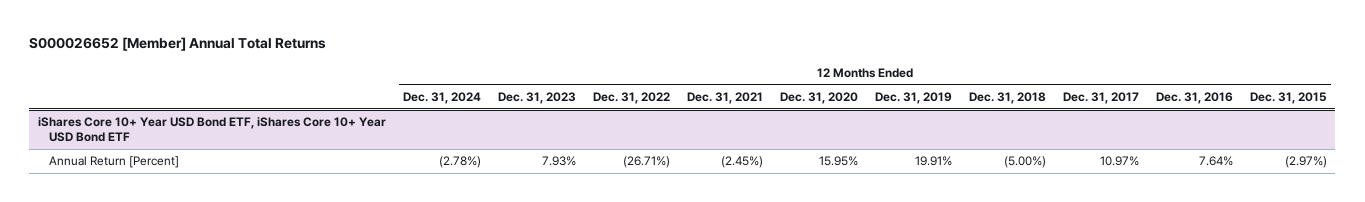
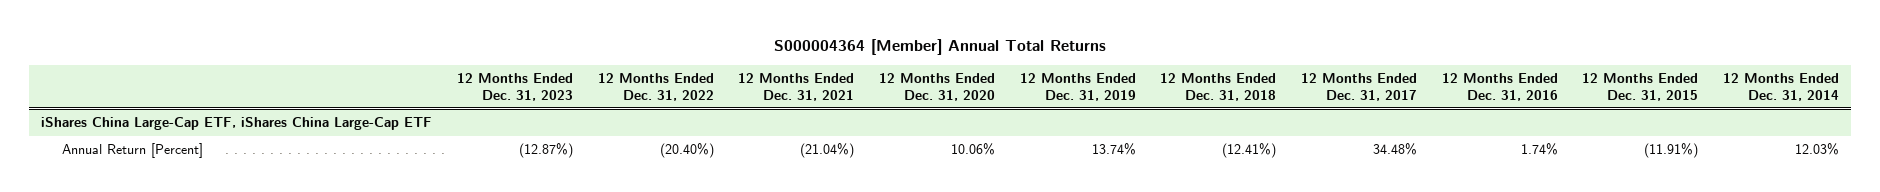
[29,37,327,52] S000026652 [Member] Annual Total Returns -> [774,38,1107,55] S000004364 [Member] Annual Total Returns
[402,91,481,104] Dec. 31, 2024 -> none
none -> [1722,72,1839,101] 12 Months Ended Dec. 31, 2014
[37,117,386,143] iShares Core 10+ Year USD Bond ETF, iShares Core 10+ Year USD Bond ETF -> none
none -> [41,117,433,131] iShares China Large-Cap ETF, iShares China Large-Cap ETF
[541,156,576,167] 7.93% -> [519,143,574,159] (12.87%)
[622,156,670,169] (26.71%) -> [659,143,714,159] (20.40%)
[720,156,763,169] (2.45%) -> [800,143,855,159] (21.04%)
[818,156,858,167] 15.95% -> [951,143,996,156] 10.06%
[914,156,952,167] 19.91% -> [1091,143,1136,156] 13.74%
[1003,156,1046,169] (5.00%) -> [1222,143,1277,159] (12.41%)
[1099,156,1139,167] 10.97% -> [1372,143,1417,156] 34.48%
[1198,156,1233,167] 7.64% -> [1520,143,1558,156] 1.74%
[1284,156,1327,169] (2.97%) -> [1644,143,1699,159] (11.91%)

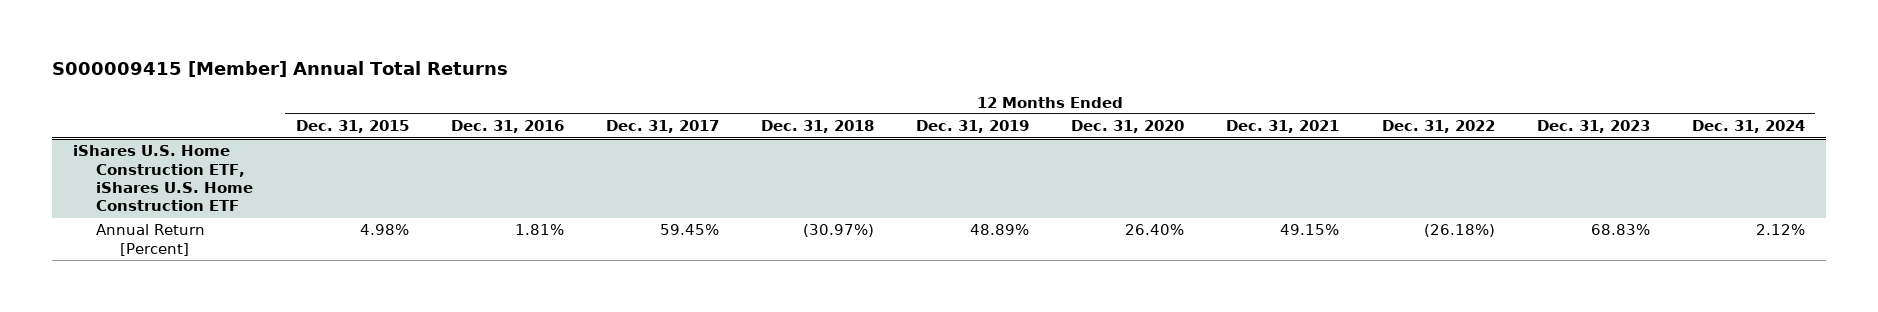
[774,38,1107,55] S000004364 [Member] Annual Total Returns -> [51,61,508,78] S000009415 [Member] Annual Total Returns
[1722,72,1839,101] 12 Months Ended Dec. 31, 2014 -> none
none -> [1691,120,1805,134] Dec. 31, 2024
[41,117,433,131] iShares China Large-Cap ETF, iShares China Large-Cap ETF -> none
none -> [73,145,254,212] iShares U.S. Home Construction ETF, iShares U.S. Home Construction ETF
[519,143,574,159] (12.87%) -> [1590,224,1650,236] 68.83%
[659,143,714,159] (20.40%) -> [1423,224,1495,238] (26.18%)
[800,143,855,159] (21.04%) -> [1280,224,1340,236] 49.15%
[951,143,996,156] 10.06% -> [1125,224,1185,236] 26.40%
[1091,143,1136,156] 13.74% -> [970,224,1030,236] 48.89%
[1222,143,1277,159] (12.41%) -> [803,224,875,238] (30.97%)
[1372,143,1417,156] 34.48% -> [659,224,719,236] 59.45%
[1520,143,1558,156] 1.74% -> [514,224,564,236] 1.81%
[1644,143,1699,159] (11.91%) -> [359,224,409,236] 4.98%

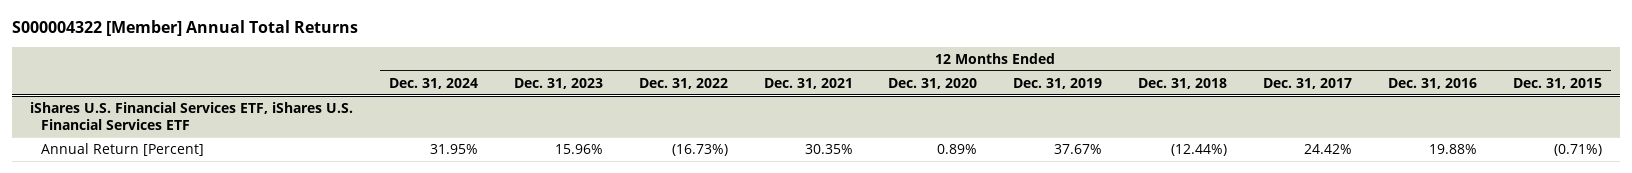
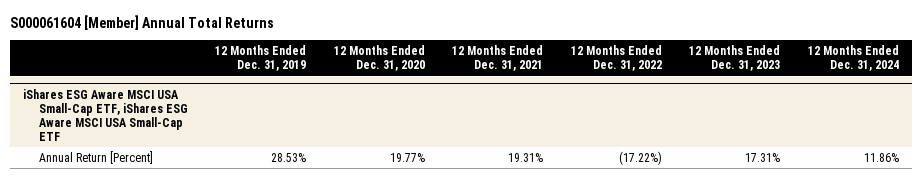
[11,19,358,36] S000004322 [Member] Annual Total Returns -> [9,15,274,31] S000061604 [Member] Annual Total Returns
[1138,77,1228,89] Dec. 31, 2018 -> none
[1263,77,1353,89] Dec. 31, 2017 -> none
[1388,77,1478,89] Dec. 31, 2016 -> none
[1513,77,1603,89] Dec. 31, 2015 -> none
[29,101,353,131] iShares U.S. Financial Services ETF, iShares U.S. Financial Services ETF -> none
none -> [23,88,188,141] iShares ESG Aware MSCI USA Small-Cap ETF, iShares ESG Aware MSCI USA Small-Cap ETF
[429,143,478,154] 31.95% -> [863,152,899,162] 11.86%
[554,143,603,154] 15.96% -> [745,152,781,162] 17.31%
[671,143,728,156] (16.73%) -> [618,150,662,165] (17.22%)
[804,143,853,154] 30.35% -> [508,152,544,162] 19.31%
[937,143,978,154] 0.89% -> [389,152,425,162] 19.77%
[1054,143,1103,154] 37.67% -> [271,152,307,162] 28.53%

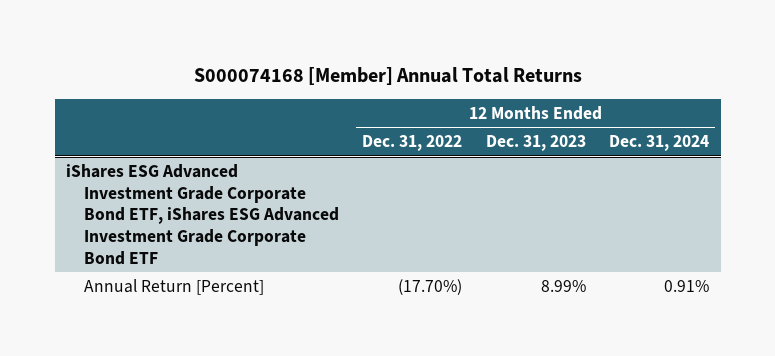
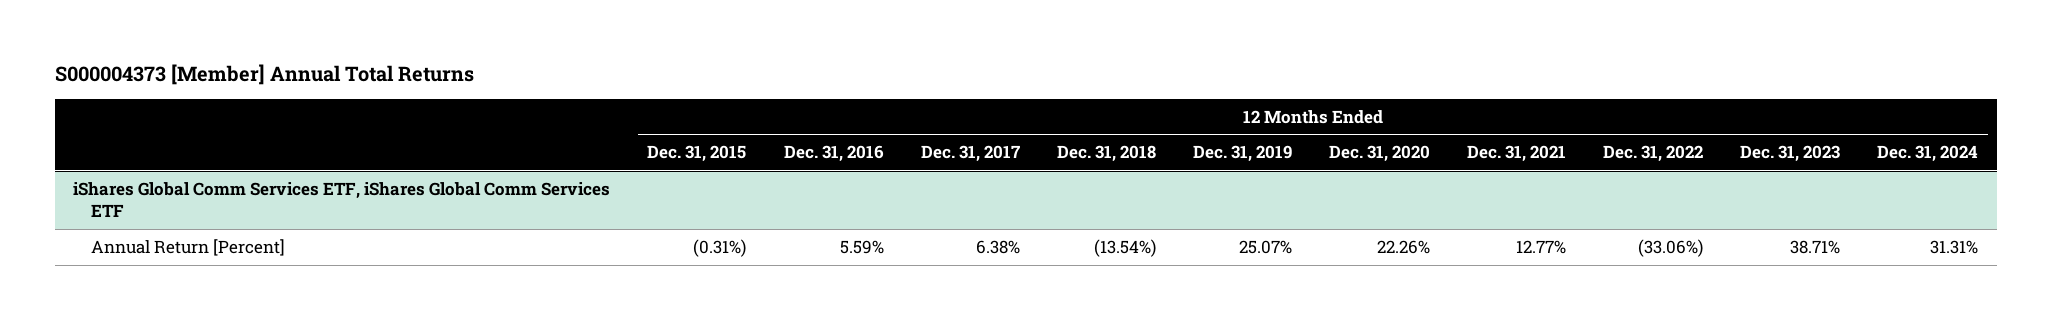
[193,66,582,85] S000074168 [Member] Annual Total Returns -> [54,64,474,86] S000004373 [Member] Annual Total Returns
none -> [647,145,747,163] Dec. 31, 2015
none -> [783,145,884,163] Dec. 31, 2016
none -> [920,145,1020,163] Dec. 31, 2017
none -> [1056,145,1156,163] Dec. 31, 2018
none -> [1192,145,1292,163] Dec. 31, 2019
none -> [1329,145,1431,163] Dec. 31, 2020
none -> [1467,145,1567,163] Dec. 31, 2021
[66,163,339,265] iShares ESG Advanced Investment Grade Corporate Bond ETF, iShares ESG Advanced Investment Grade Corporate Bond ETF -> none
none -> [73,181,611,218] iShares Global Comm Services ETF, iShares Global Comm Services ETF
[398,278,463,295] (17.70%) -> [1638,238,1704,257] (33.06%)
[540,279,586,292] 8.99% -> [1790,239,1841,254] 38.71%
[664,279,710,292] 0.91% -> [1930,239,1979,254] 31.31%

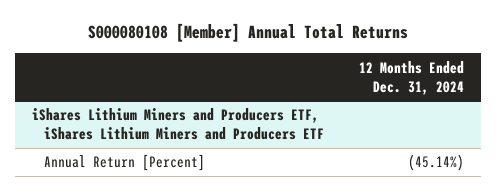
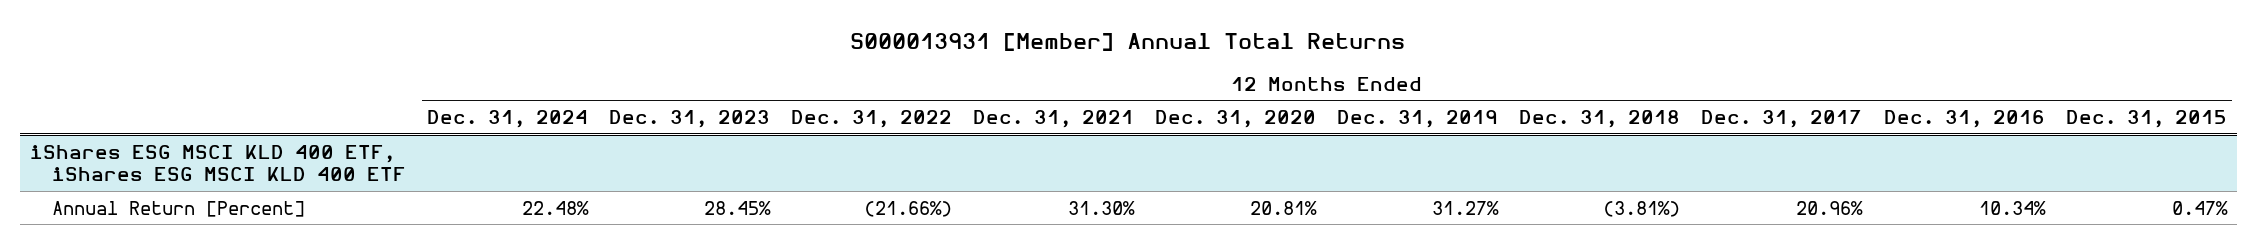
[87,23,408,43] S000080108 [Member] Annual Total Returns -> [850,32,1406,51] S000013931 [Member] Annual Total Returns
none -> [609,110,771,129] Dec. 31, 2023
none -> [791,110,953,129] Dec. 31, 2022
none -> [973,110,1135,129] Dec. 31, 2021
none -> [1155,110,1317,129] Dec. 31, 2020
none -> [1337,110,1499,129] Dec. 31, 2019
none -> [1519,110,1681,129] Dec. 31, 2018
none -> [1701,110,1863,129] Dec. 31, 2017
none -> [1883,110,2045,129] Dec. 31, 2016
none -> [2065,110,2227,129] Dec. 31, 2015
[31,108,325,141] iShares Lithium Miners and Producers ETF, iShares Lithium Miners and Producers ETF -> none
none -> [30,144,407,182] iShares ESG MSCI KLD 400 ETF, iShares ESG MSCI KLD 400 ETF
[407,154,464,172] (45.14%) -> [522,200,590,215] 22.48%

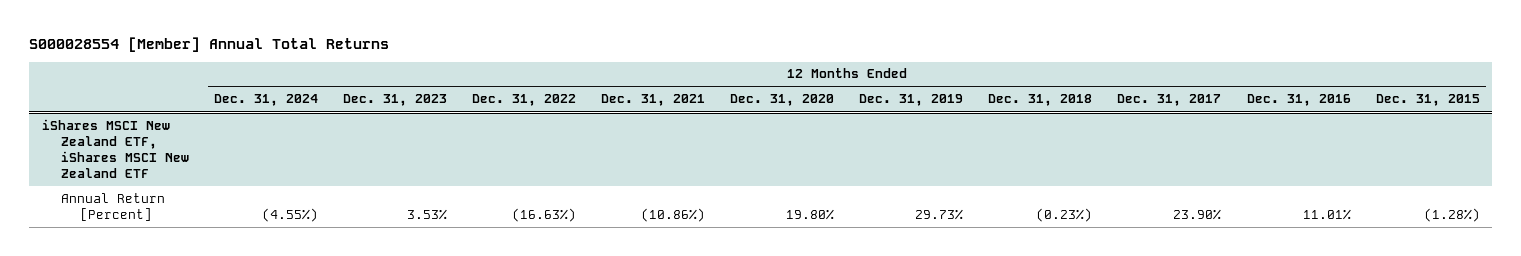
[850,32,1406,51] S000013931 [Member] Annual Total Returns -> [29,36,390,52] S000028554 [Member] Annual Total Returns
[30,144,407,182] iShares ESG MSCI KLD 400 ETF, iShares ESG MSCI KLD 400 ETF -> none
none -> [41,118,189,178] iShares MSCI New Zealand ETF, iShares MSCI New Zealand ETF
[522,200,590,215] 22.48% -> [262,207,319,222] (4.55%)
[704,200,772,215] 28.45% -> [407,208,448,220] 3.53%
[864,200,953,217] (21.66%) -> [512,207,577,222] (16.63%)
[1068,200,1136,215] 31.30% -> [641,207,706,222] (10.86%)
[1250,200,1318,215] 20.81% -> [786,208,835,220] 19.80%
[1432,200,1500,215] 31.27% -> [915,208,964,220] 29.73%
[1603,200,1681,217] (3.81%) -> [1036,207,1093,222] (0.23%)
[1796,200,1864,215] 20.96% -> [1173,208,1222,220] 23.90%
[1978,200,2046,215] 10.34% -> [1302,208,1351,220] 11.01%
[2171,200,2228,215] 0.47% -> [1423,207,1480,222] (1.28%)

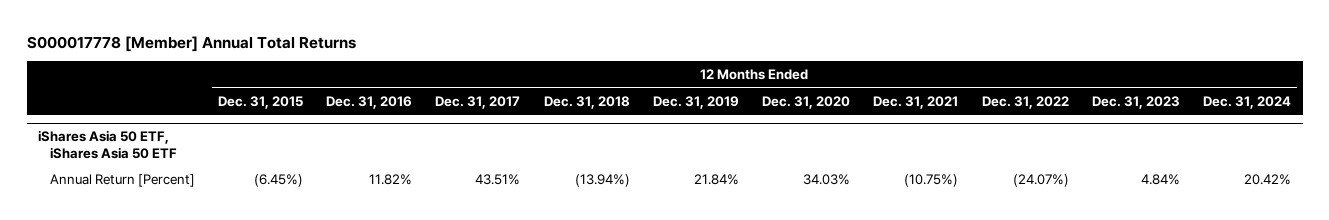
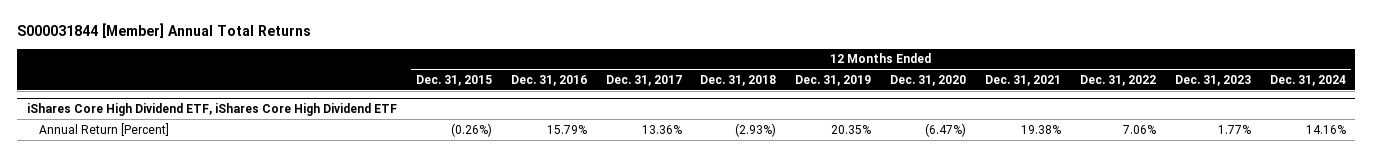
[26,35,356,52] S000017778 [Member] Annual Total Returns -> [17,23,312,39] S000031844 [Member] Annual Total Returns
[38,130,177,159] iShares Asia 50 ETF, iShares Asia 50 ETF -> none
none -> [26,103,397,117] iShares Core High Dividend ETF, iShares Core High Dividend ETF
[253,174,303,188] (6.45%) -> [450,122,492,137] (0.26%)
[369,174,413,186] 11.82% -> [546,124,587,134] 15.79%
[475,174,521,186] 43.51% -> [641,124,682,134] 13.36%
[574,174,630,188] (13.94%) -> [735,122,777,137] (2.93%)
[693,174,739,186] 21.84% -> [831,124,872,134] 20.35%
[803,174,851,186] 34.03% -> [925,122,967,137] (6.47%)
[904,174,959,188] (10.75%) -> [1021,124,1062,134] 19.38%
[1012,174,1069,188] (24.07%) -> [1123,124,1157,134] 7.06%
[1140,174,1180,186] 4.84% -> [1218,124,1252,134] 1.77%
[1244,174,1292,186] 20.42% -> [1305,124,1346,134] 14.16%

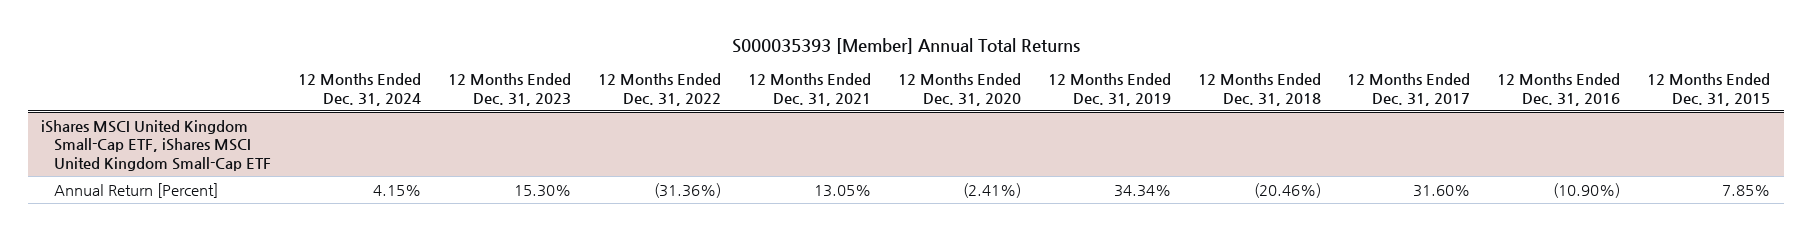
[17,23,312,39] S000031844 [Member] Annual Total Returns -> [731,37,1080,54] S000035393 [Member] Annual Total Returns
[26,103,397,117] iShares Core High Dividend ETF, iShares Core High Dividend ETF -> none
none -> [41,119,272,171] iShares MSCI United Kingdom Small-Cap ETF, iShares MSCI United Kingdom Small-Cap ETF
[450,122,492,137] (0.26%) -> [1722,184,1771,196] 7.85%
[546,124,587,134] 15.79% -> [1553,182,1621,198] (10.90%)
[641,124,682,134] 13.36% -> [1413,184,1471,197] 31.60%
[735,122,777,137] (2.93%) -> [1253,182,1321,198] (20.46%)
[831,124,872,134] 20.35% -> [1113,184,1171,197] 34.34%
[925,122,967,137] (6.47%) -> [962,182,1021,198] (2.41%)
[1021,124,1062,134] 19.38% -> [813,184,871,197] 13.05%
[1123,124,1157,134] 7.06% -> [653,182,721,198] (31.36%)
[1218,124,1252,134] 1.77% -> [513,184,571,197] 15.30%
[1305,124,1346,134] 14.16% -> [373,184,422,196] 4.15%

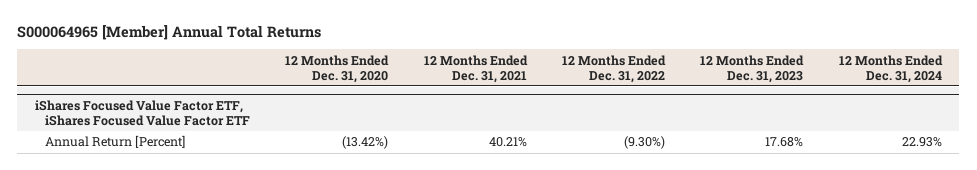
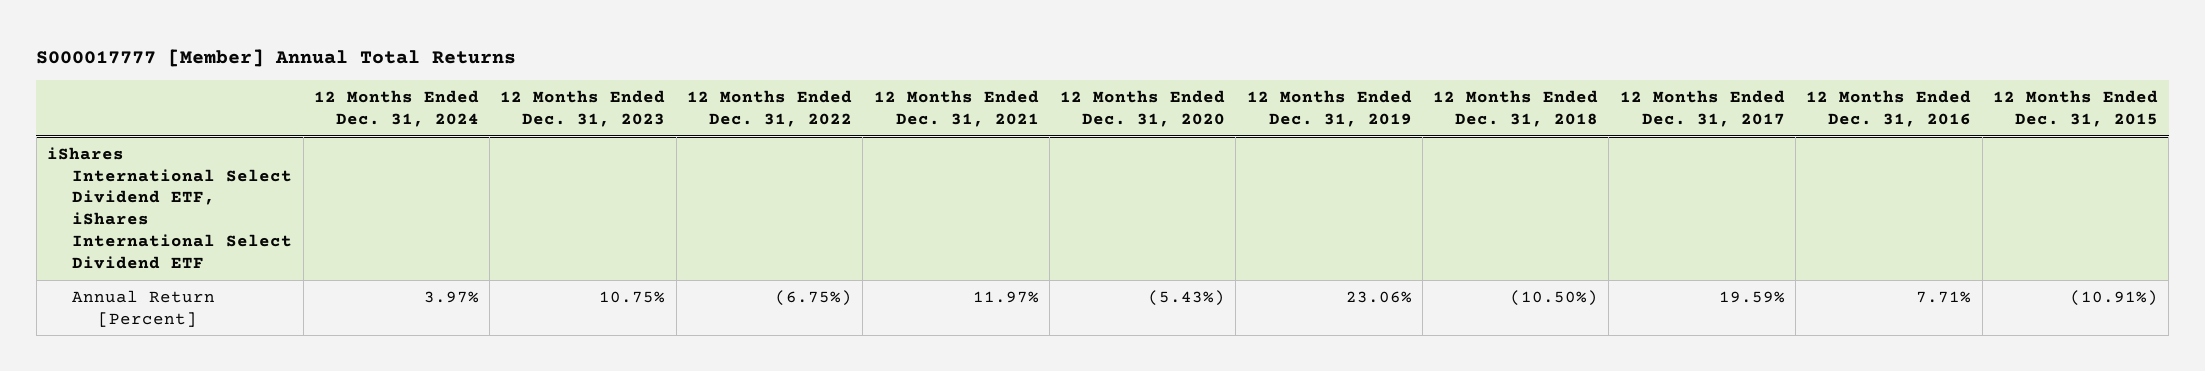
[17,24,322,40] S000064965 [Member] Annual Total Returns -> [36,49,517,68] S000017777 [Member] Annual Total Returns
none -> [1246,90,1412,127] 12 Months Ended Dec. 31, 2019
none -> [1433,90,1599,127] 12 Months Ended Dec. 31, 2018
none -> [1619,90,1785,127] 12 Months Ended Dec. 31, 2017
none -> [1806,90,1972,127] 12 Months Ended Dec. 31, 2016
none -> [1992,90,2158,127] 12 Months Ended Dec. 31, 2015
[34,99,250,126] iShares Focused Value Factor ETF, iShares Focused Value Factor ETF -> none
none -> [46,146,293,269] iShares International Select Dividend ETF, iShares International Select Dividend ETF
[342,136,389,150] (13.42%) -> [1148,289,1226,306] (5.43%)
[488,137,527,148] 40.21% -> [972,290,1039,303] 11.97%
[623,136,665,150] (9.30%) -> [774,289,852,306] (6.75%)
[765,137,804,148] 17.68% -> [599,290,666,303] 10.75%
[901,137,942,148] 22.93% -> [423,290,479,303] 3.97%

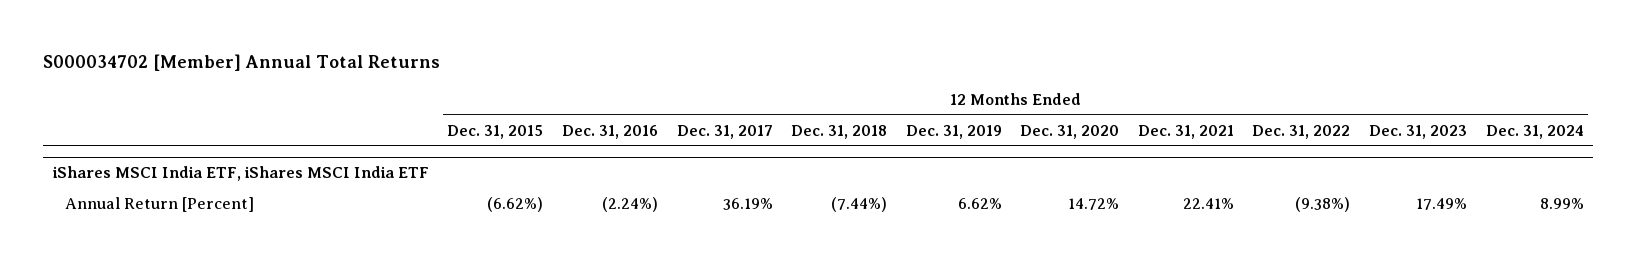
[36,49,517,68] S000017777 [Member] Annual Total Returns -> [43,54,441,72] S000034702 [Member] Annual Total Returns
[46,146,293,269] iShares International Select Dividend ETF, iShares International Select Dividend ETF -> none
none -> [51,165,429,181] iShares MSCI India ETF, iShares MSCI India ETF
[423,290,479,303] 3.97% -> [1539,197,1584,209] 8.99%
[599,290,666,303] 10.75% -> [1416,197,1468,210] 17.49%
[774,289,852,306] (6.75%) -> [1295,196,1351,212] (9.38%)
[972,290,1039,303] 11.97% -> [1182,197,1234,209] 22.41%
[1148,289,1226,306] (5.43%) -> [1068,197,1120,210] 14.72%
[1345,290,1412,303] 23.06% -> [957,197,1002,209] 6.62%
[1510,289,1599,306] (10.50%) -> [831,196,888,212] (7.44%)
[1718,290,1785,303] 19.59% -> [722,197,773,210] 36.19%
[1916,290,1972,303] 7.71% -> [601,196,658,212] (2.24%)
[2069,289,2158,306] (10.91%) -> [487,196,544,212] (6.62%)

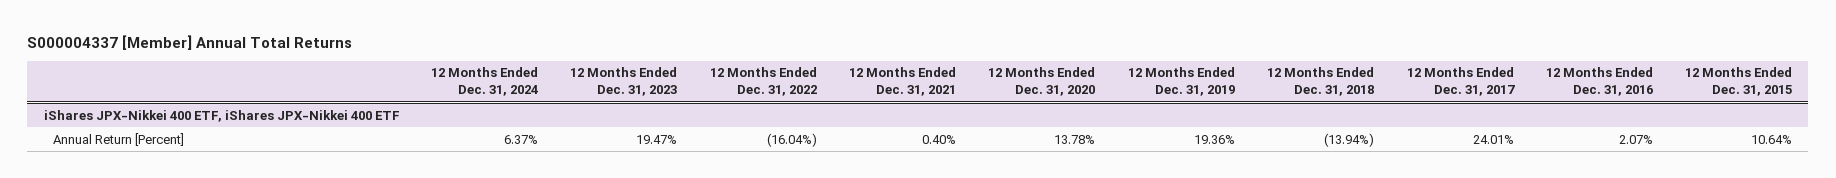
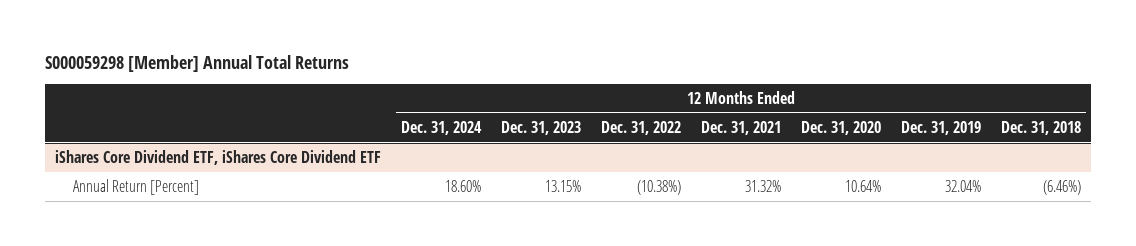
[27,34,353,50] S000004337 [Member] Annual Total Returns -> [45,54,350,72] S000059298 [Member] Annual Total Returns
[1406,67,1515,97] 12 Months Ended Dec. 31, 2017 -> none
[1545,67,1653,97] 12 Months Ended Dec. 31, 2016 -> none
[1685,67,1793,97] 12 Months Ended Dec. 31, 2015 -> none
[43,109,399,122] iShares JPX-Nikkei 400 ETF, iShares JPX-Nikkei 400 ETF -> none
none -> [55,149,382,165] iShares Core Dividend ETF, iShares Core Dividend ETF
[503,134,538,144] 6.37% -> [445,179,482,192] 18.60%
[636,134,678,144] 19.47% -> [545,179,582,192] 13.15%
[766,132,817,147] (16.04%) -> [637,179,682,195] (10.38%)
[922,134,957,144] 0.40% -> [745,179,782,192] 31.32%
[1054,134,1096,144] 13.78% -> [845,179,882,192] 10.64%
[1193,134,1235,144] 19.36% -> [945,179,982,192] 32.04%
[1324,132,1375,147] (13.94%) -> [1043,179,1082,195] (6.46%)

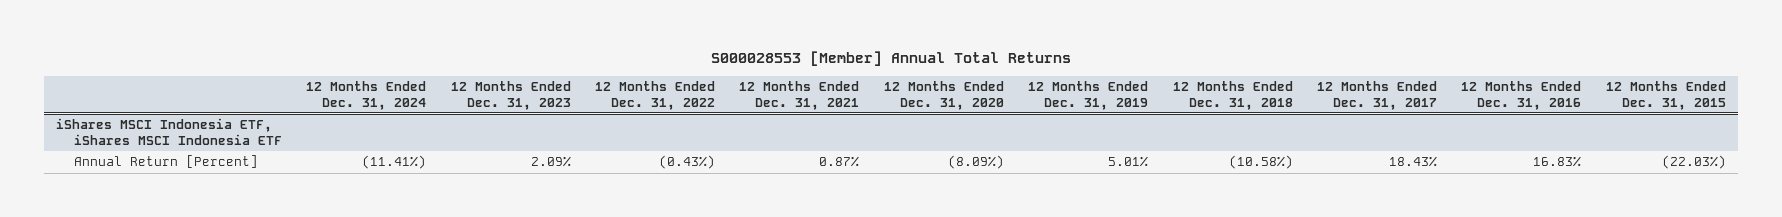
[45,54,350,72] S000059298 [Member] Annual Total Returns -> [710,51,1071,67] S000028553 [Member] Annual Total Returns
none -> [1316,81,1437,110] 12 Months Ended Dec. 31, 2017
none -> [1461,81,1582,110] 12 Months Ended Dec. 31, 2016
none -> [1605,81,1726,110] 12 Months Ended Dec. 31, 2015
[55,149,382,165] iShares Core Dividend ETF, iShares Core Dividend ETF -> none
none -> [56,118,282,145] iShares MSCI Indonesia ETF, iShares MSCI Indonesia ETF
[445,179,482,192] 18.60% -> [362,155,427,170] (11.41%)
[545,179,582,192] 13.15% -> [530,156,571,168] 2.09%
[637,179,682,195] (10.38%) -> [658,155,715,170] (0.43%)
[745,179,782,192] 31.32% -> [819,156,860,168] 0.87%
[845,179,882,192] 10.64% -> [947,155,1004,170] (8.09%)
[945,179,982,192] 32.04% -> [1108,156,1149,168] 5.01%
[1043,179,1082,195] (6.46%) -> [1228,155,1293,170] (10.58%)

